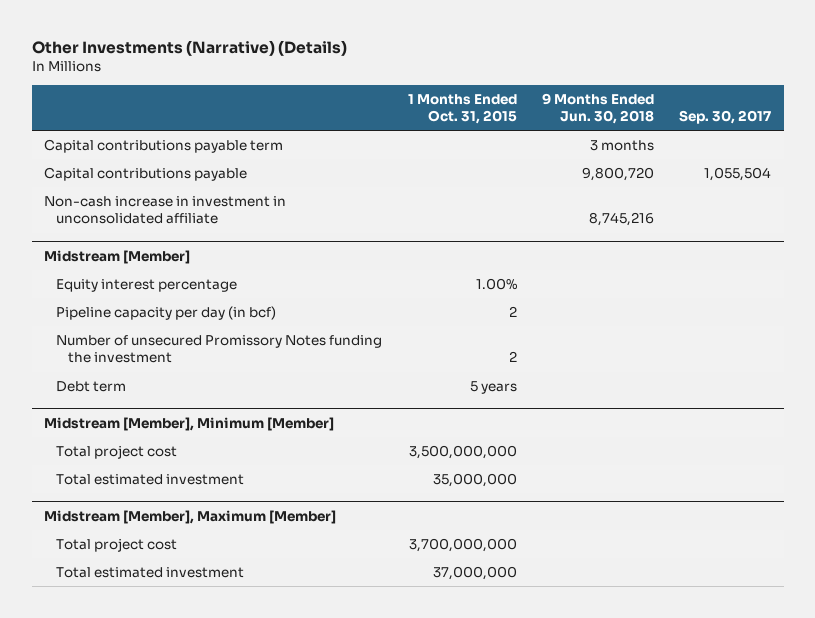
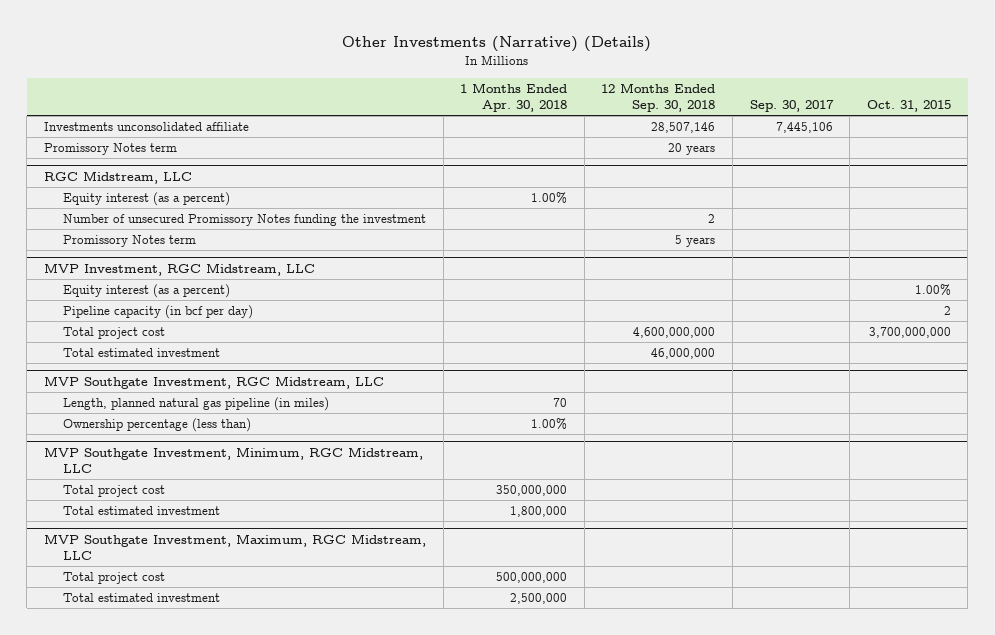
[407,93,517,125] 1 Months Ended Oct. 31, 2015 -> none
[541,92,654,125] 9 Months Ended Jun. 30, 2018 -> none
none -> [460,83,568,113] 1 Months Ended Apr. 30, 2018
none -> [601,83,716,113] 12 Months Ended Sep. 30, 2018
none -> [866,100,951,113] Oct. 31, 2015
[44,139,284,154] Capital contributions payable term -> none
[44,167,248,182] Capital contributions payable -> none
[44,196,287,225] Non-cash increase in investment in unconsolidated affiliate -> none
[56,306,277,321] Pipeline capacity per day (in bcf) -> none
none -> [43,122,249,132] Investments unconsolidated affiliate
none -> [43,143,177,156] Promissory Notes term
[44,249,191,264] Midstream [Member] -> [43,171,192,185] RGC Midstream, LLC
[56,279,238,293] Equity interest percentage -> [62,192,230,207] Equity interest (as a percent)
[56,381,127,393] Debt term -> [62,235,196,248] Promissory Notes term
none -> [43,263,315,277] MVP Investment, RGC Midstream, LLC
none -> [62,284,230,299] Equity interest (as a percent)
none -> [62,305,253,320] Pipeline capacity (in bcf per day)
none -> [62,327,165,340] Total project cost
none -> [62,348,220,358] Total estimated investment
none -> [43,376,384,390] MVP Southgate Investment, RGC Midstream, LLC
none -> [62,397,329,412] Length, planned natural gas pipeline (in miles)
none -> [62,418,251,433] Ownership percentage (less than)
[44,416,335,431] Midstream [Member], Minimum [Member] -> [43,447,423,473] MVP Southgate Investment, Minimum, RGC Midstream, LLC
[44,509,337,524] Midstream [Member], Maximum [Member] -> [43,534,426,560] MVP Southgate Investment, Maximum, RGC Midstream, LLC

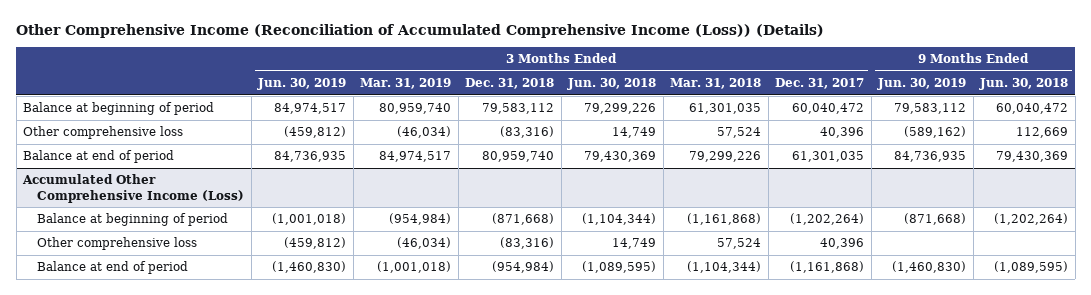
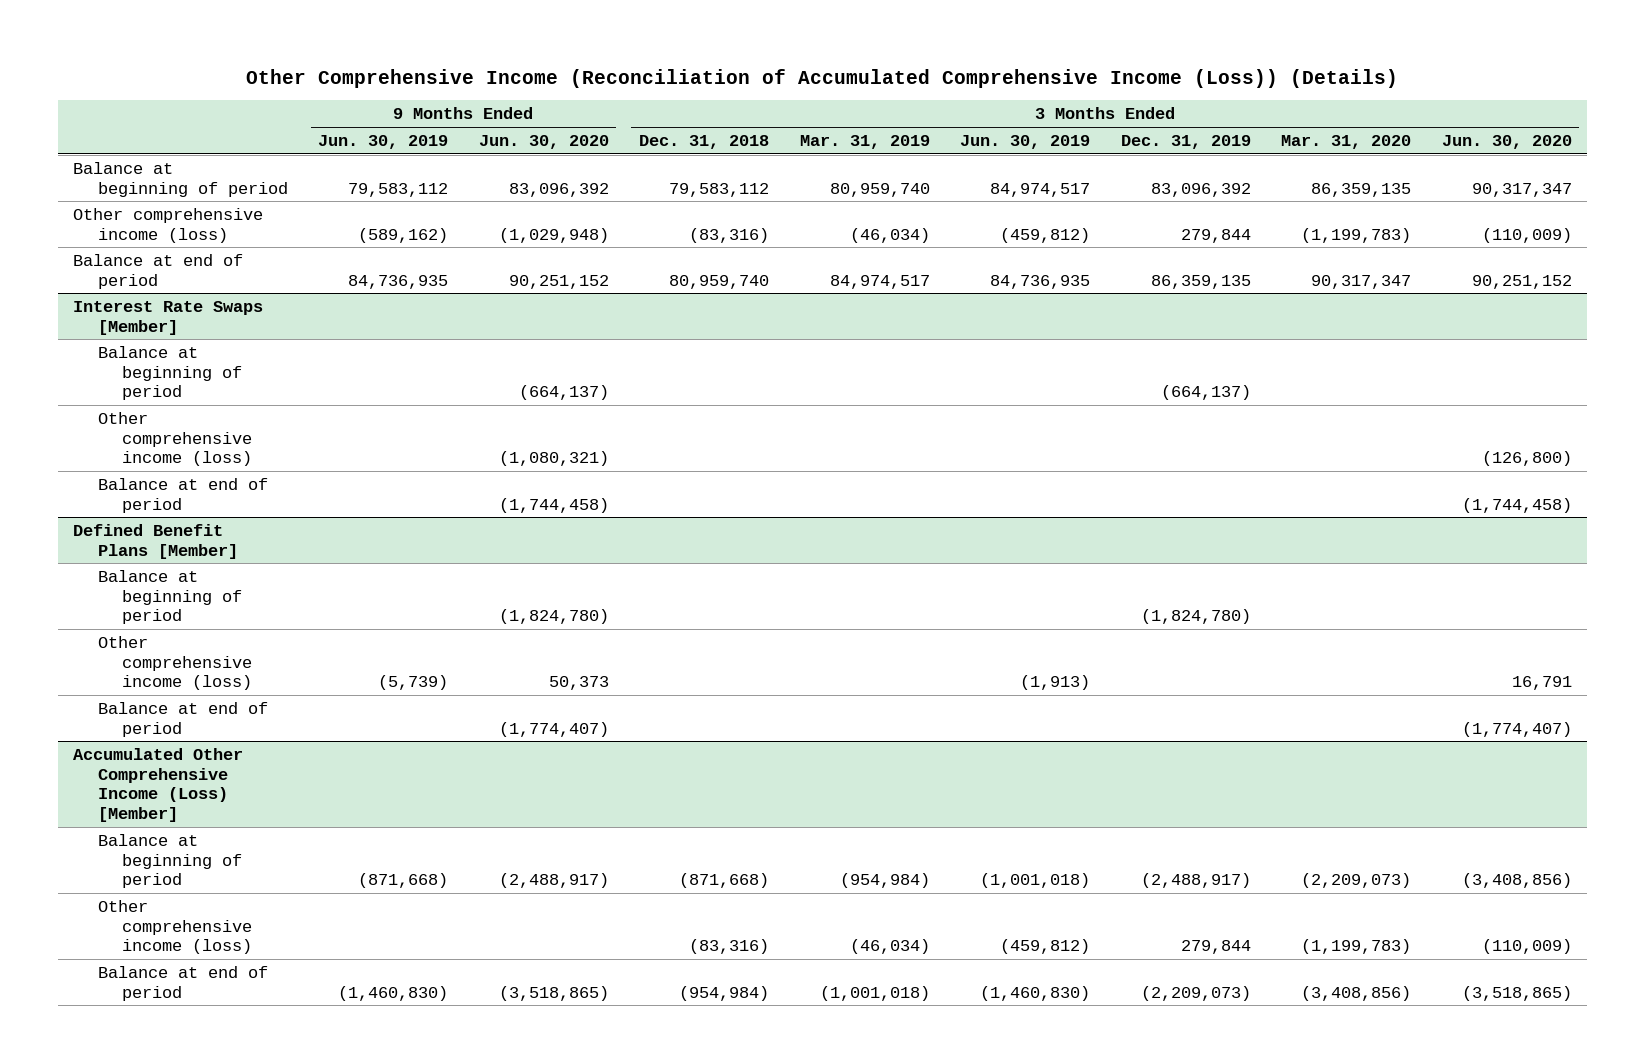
[567,78,657,91] Jun. 30, 2018 -> none
[670,78,762,90] Mar. 31, 2018 -> none
[775,78,865,90] Dec. 31, 2017 -> none
[979,78,1069,91] Jun. 30, 2018 -> none
none -> [478,134,609,149] Jun. 30, 2020
none -> [1120,134,1251,149] Dec. 31, 2019
none -> [1281,134,1412,149] Mar. 31, 2020
none -> [1441,134,1572,149] Jun. 30, 2020
[23,126,184,140] Other comprehensive loss -> [72,207,263,243] Other comprehensive income (loss)
none -> [72,300,263,335] Interest Rate Swaps [Member]
none -> [97,345,243,401] Balance at beginning of period
none -> [97,411,253,467] Other comprehensive income (loss)
none -> [97,477,268,513] Balance at end of period
none -> [72,523,238,559] Defined Benefit Plans [Member]
none -> [97,569,243,625] Balance at beginning of period
none -> [97,635,253,691] Other comprehensive income (loss)
none -> [97,701,268,737] Balance at end of period
[22,174,245,203] Accumulated Other Comprehensive Income (Loss) -> [72,747,243,823] Accumulated Other Comprehensive Income (Loss) [Member]
[37,237,198,251] Other comprehensive loss -> [97,899,253,955] Other comprehensive income (loss)

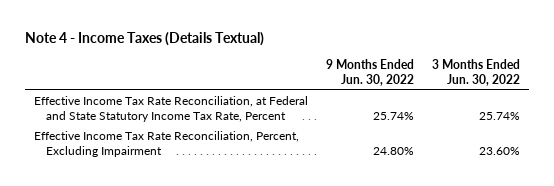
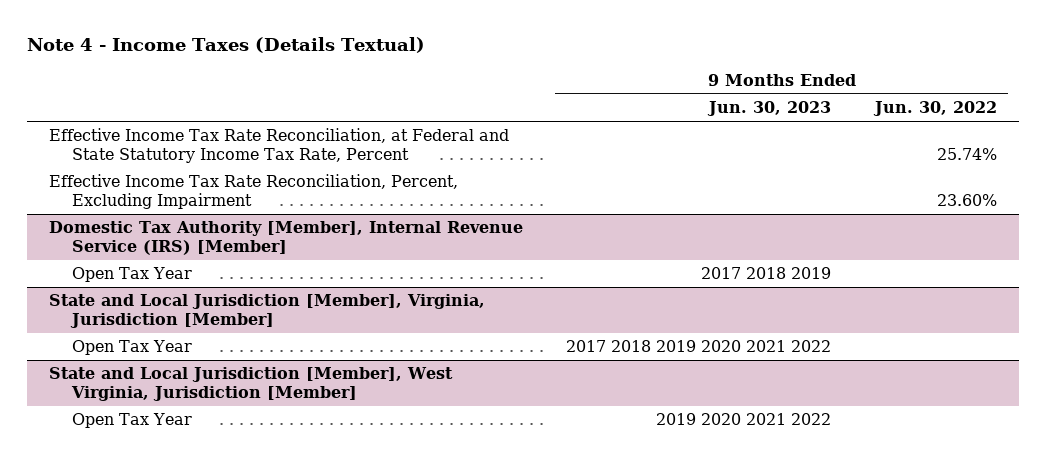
[432,59,521,86] 3 Months Ended Jun. 30, 2022 -> none
none -> [707,101,832,117] Jun. 30, 2023
[372,146,414,155] 24.80% -> [936,194,997,207] 23.60%
none -> [48,221,523,256] Domestic Tax Authority [Member], Internal Revenue Service (IRS) [Member]
none -> [72,267,193,283] Open Tax Year
none -> [48,294,485,329] State and Local Jurisdiction [Member], Virginia, Jurisdiction [Member]
none -> [72,340,193,356] Open Tax Year
none -> [48,367,453,402] State and Local Jurisdiction [Member], West Virginia, Jurisdiction [Member]
none -> [72,413,193,429] Open Tax Year

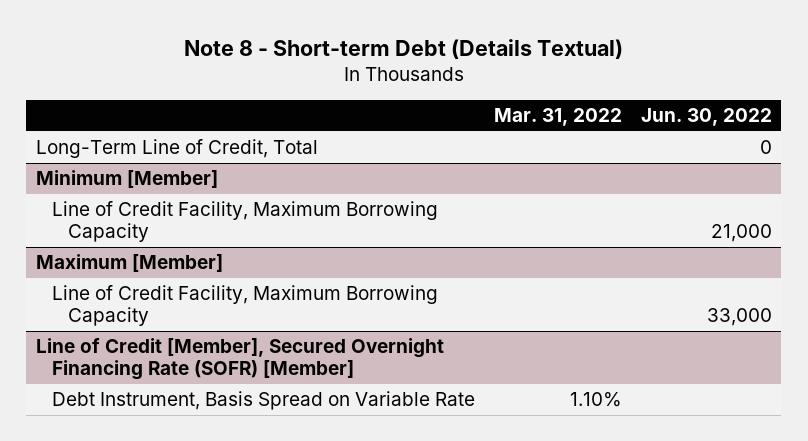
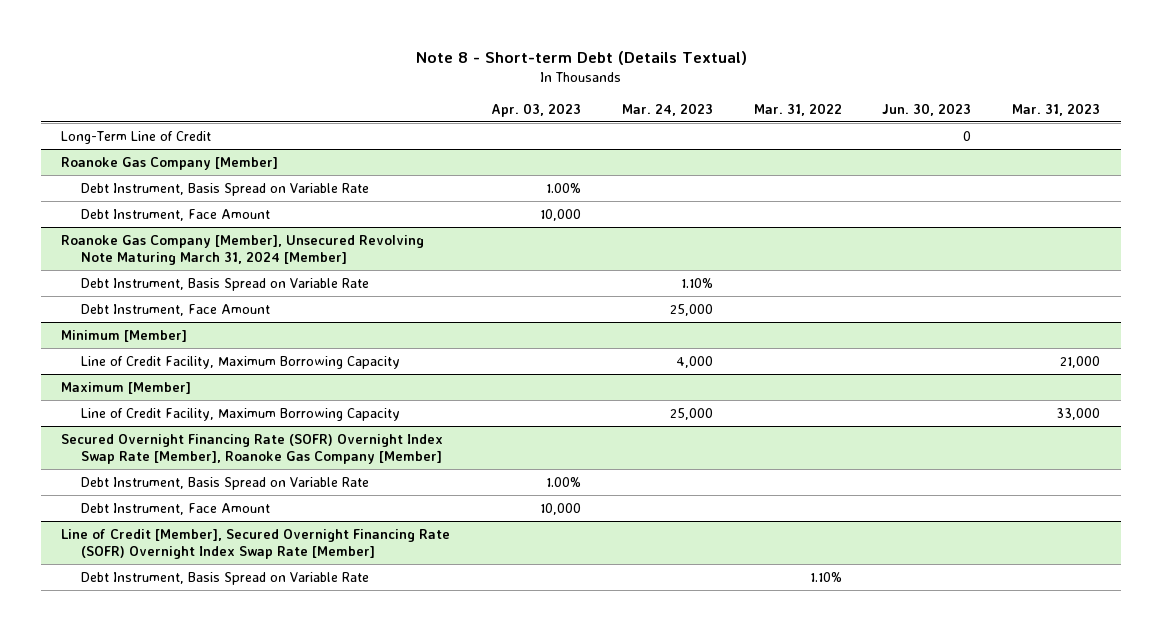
[640,108,772,127] Jun. 30, 2022 -> none
none -> [490,102,581,117] Apr. 03, 2023
none -> [621,102,713,116] Mar. 24, 2023
none -> [882,102,972,116] Jun. 30, 2023
none -> [1012,102,1101,116] Mar. 31, 2023
[35,139,318,159] Long-Term Line of Credit, Total -> [61,130,212,144] Long-Term Line of Credit
none -> [61,156,279,170] Roanoke Gas Company [Member]
none -> [80,182,369,196] Debt Instrument, Basis Spread on Variable Rate
none -> [80,208,270,221] Debt Instrument, Face Amount
none -> [61,234,425,265] Roanoke Gas Company [Member], Unsecured Revolving Note Maturing March 31, 2024 [Member]
none -> [80,277,369,291] Debt Instrument, Basis Spread on Variable Rate
none -> [80,303,270,316] Debt Instrument, Face Amount
none -> [61,433,444,464] Secured Overnight Financing Rate (SOFR) Overnight Index Swap Rate [Member], Roanoke Gas Company [Member]
none -> [80,476,369,490] Debt Instrument, Basis Spread on Variable Rate
none -> [80,502,270,515] Debt Instrument, Face Amount
[35,338,444,381] Line of Credit [Member], Secured Overnight Financing Rate (SOFR) [Member] -> [61,528,451,559] Line of Credit [Member], Secured Overnight Financing Rate (SOFR) Overnight Index Swap Rate [Member]

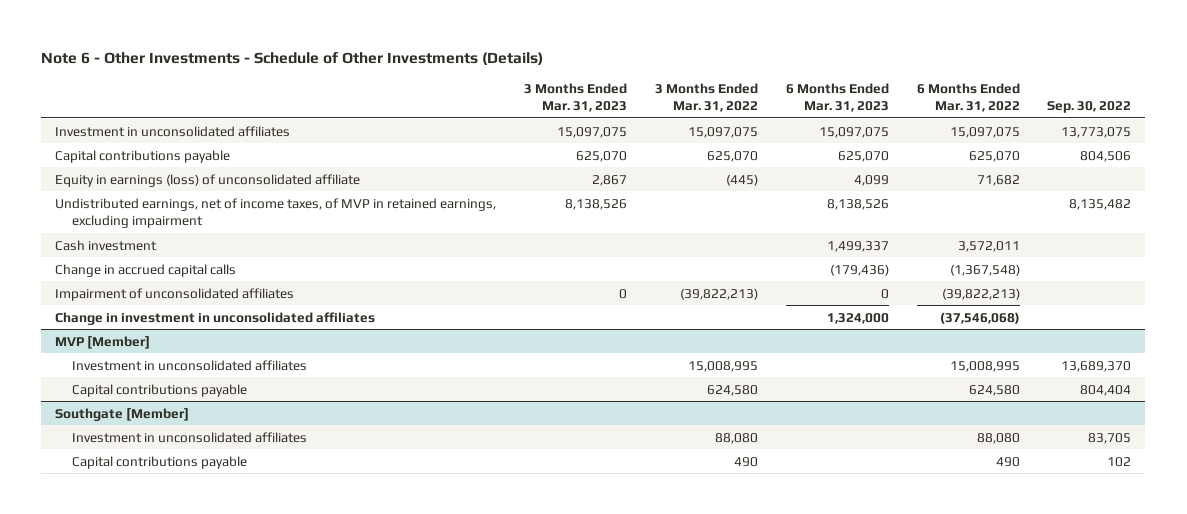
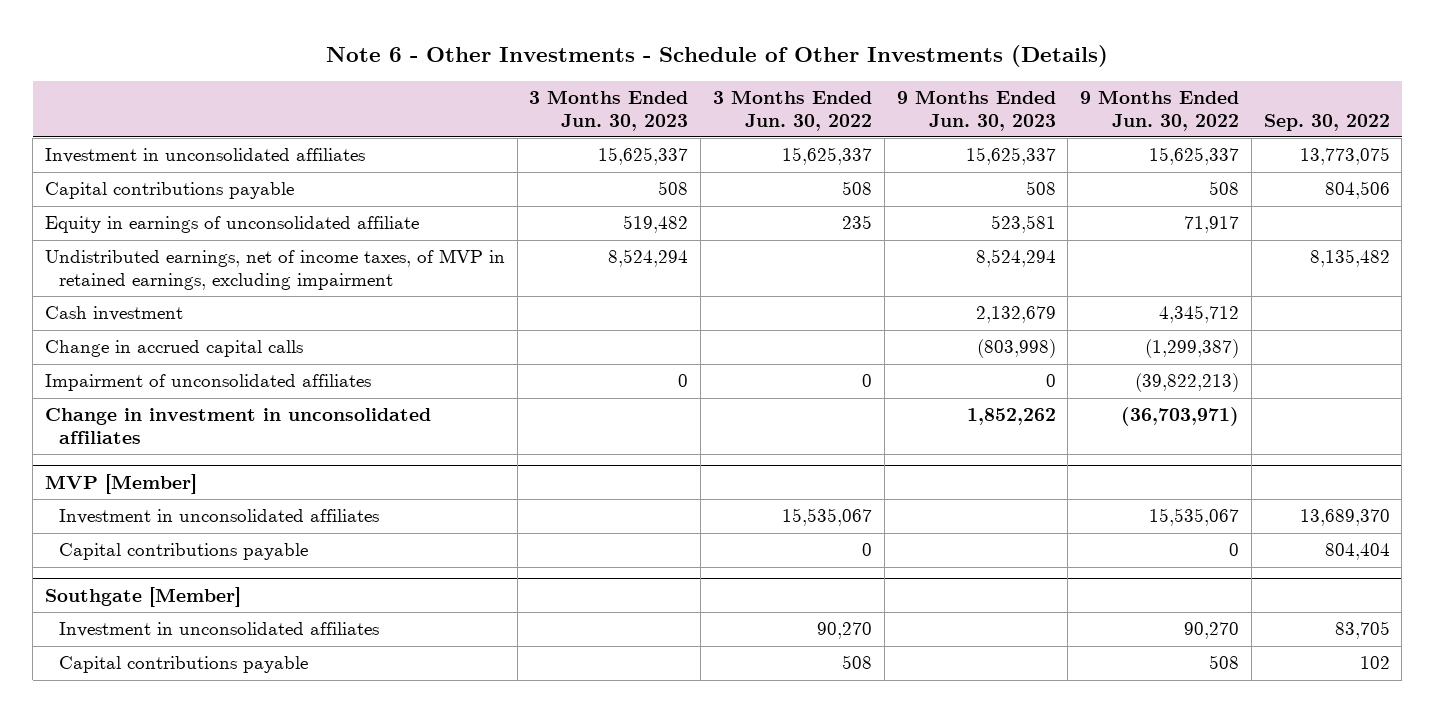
[524,82,628,113] 3 Months Ended Mar. 31, 2023 -> none
[654,82,758,113] 3 Months Ended Mar. 31, 2022 -> none
[785,82,889,113] 6 Months Ended Mar. 31, 2023 -> none
[916,82,1020,113] 6 Months Ended Mar. 31, 2022 -> none
none -> [529,89,689,131] 3 Months Ended Jun. 30, 2023
none -> [712,89,872,131] 3 Months Ended Jun. 30, 2022
none -> [896,89,1056,131] 9 Months Ended Jun. 30, 2023
none -> [1080,89,1240,131] 9 Months Ended Jun. 30, 2022
[55,173,361,187] Equity in earnings (loss) of unconsolidated affiliate -> [44,216,419,234] Equity in earnings of unconsolidated affiliate

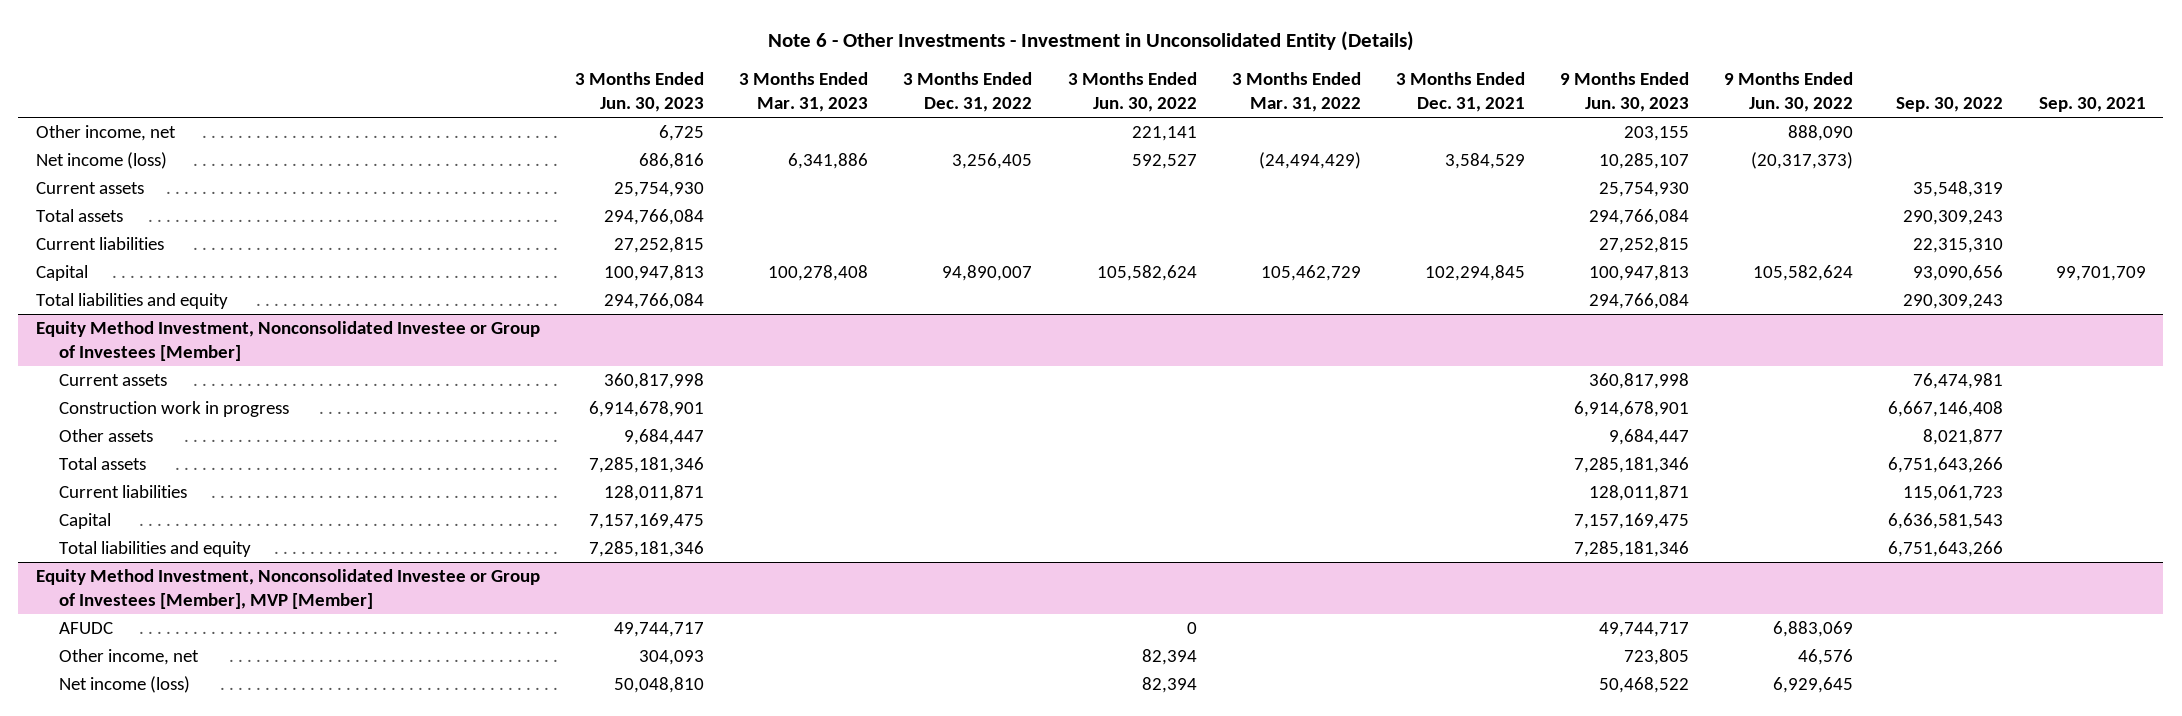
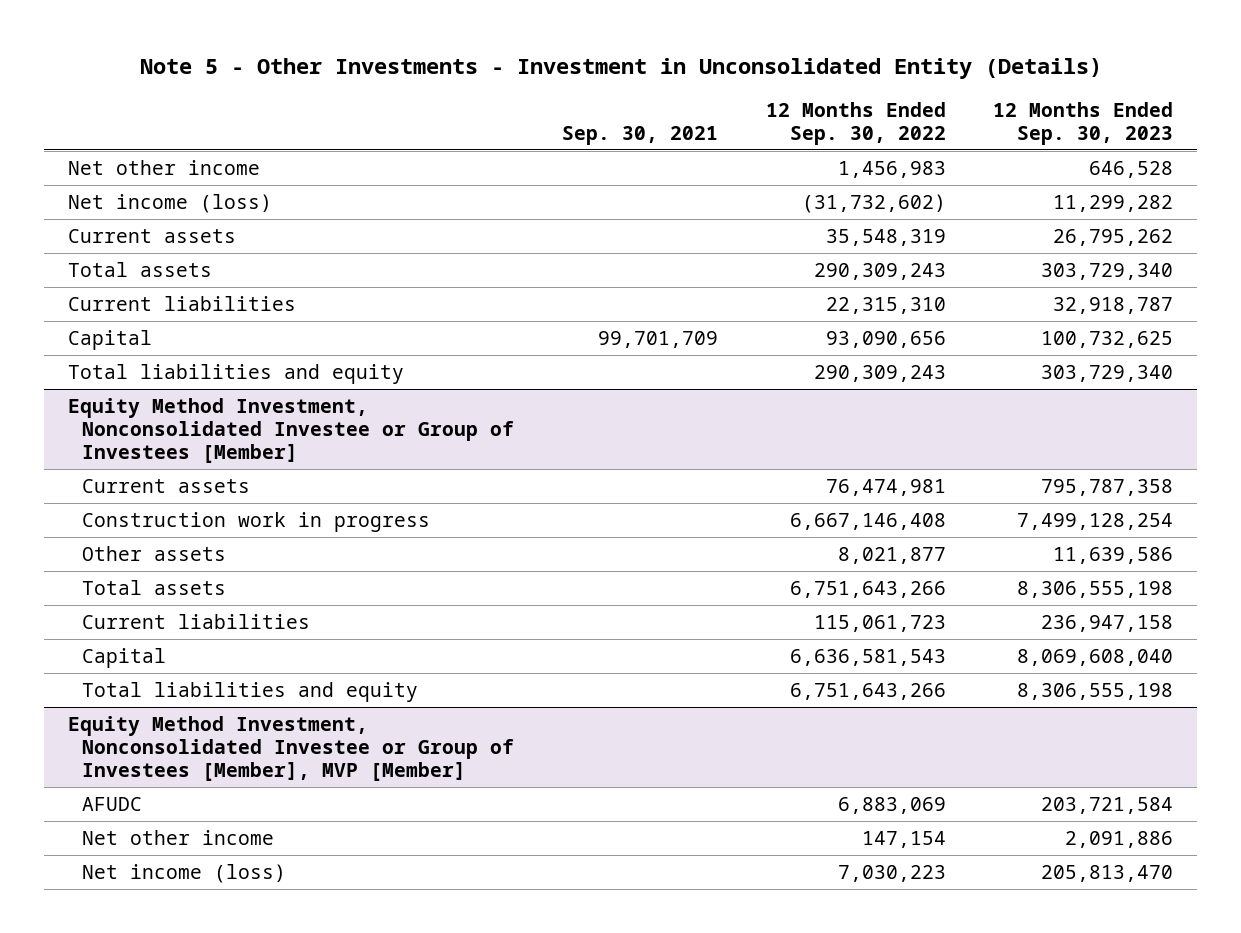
[767,30,1414,51] Note 6 - Other Investments - Investment in Unconsolidated Entity (Details) -> [139,57,1102,79] Note 5 - Other Investments - Investment in Unconsolidated Entity (Details)
[575,72,705,113] 3 Months Ended Jun. 30, 2023 -> none
[739,72,869,113] 3 Months Ended Mar. 31, 2023 -> none
[903,72,1033,113] 3 Months Ended Dec. 31, 2022 -> none
[1067,72,1197,113] 3 Months Ended Jun. 30, 2022 -> none
[1231,72,1361,113] 3 Months Ended Mar. 31, 2022 -> none
[1395,72,1525,113] 3 Months Ended Dec. 31, 2021 -> none
[1560,72,1690,113] 9 Months Ended Jun. 30, 2023 -> none
[1724,72,1854,113] 9 Months Ended Jun. 30, 2022 -> none
[1896,97,2004,113] Sep. 30, 2022 -> none
none -> [765,101,946,146] 12 Months Ended Sep. 30, 2022
none -> [993,101,1174,146] 12 Months Ended Sep. 30, 2023
[35,125,176,142] Other income, net -> [67,159,260,175] Net other income
[59,649,200,666] Other income, net -> [81,829,274,845] Net other income

